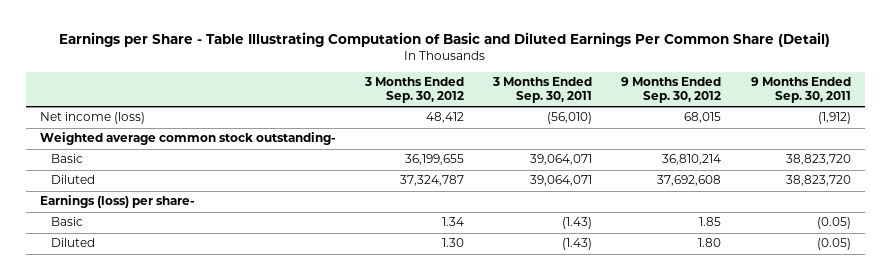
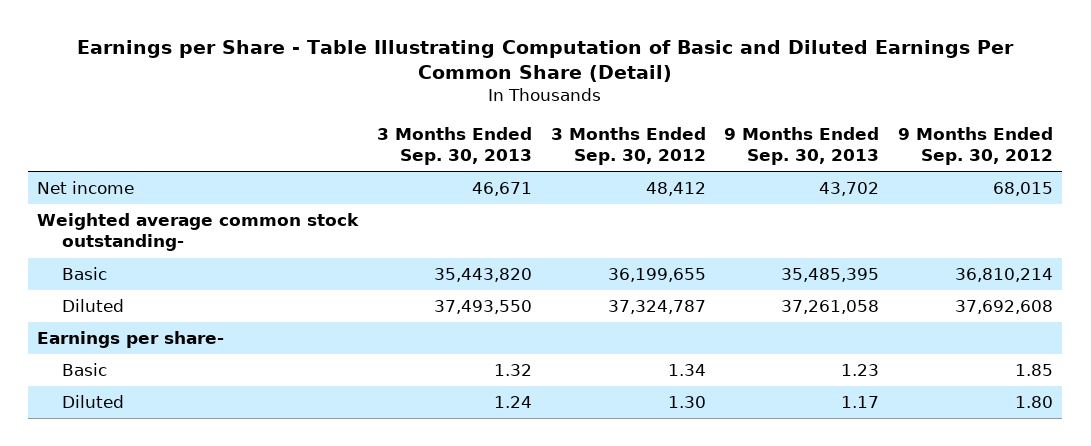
[492,77,593,104] 3 Months Ended Sep. 30, 2011 -> none
[750,77,851,104] 9 Months Ended Sep. 30, 2011 -> none
none -> [377,126,533,166] 3 Months Ended Sep. 30, 2013
none -> [724,126,880,166] 9 Months Ended Sep. 30, 2013
[40,112,146,125] Net income (loss) -> [37,181,135,195] Net income
[40,195,196,209] Earnings (loss) per share- -> [37,331,225,349] Earnings per share-

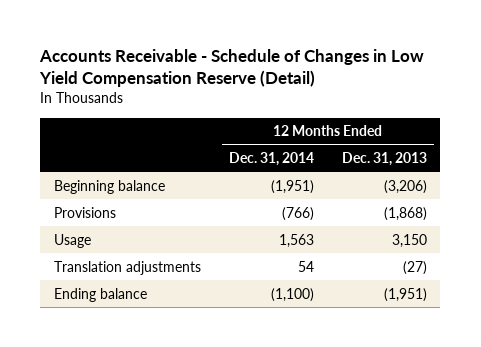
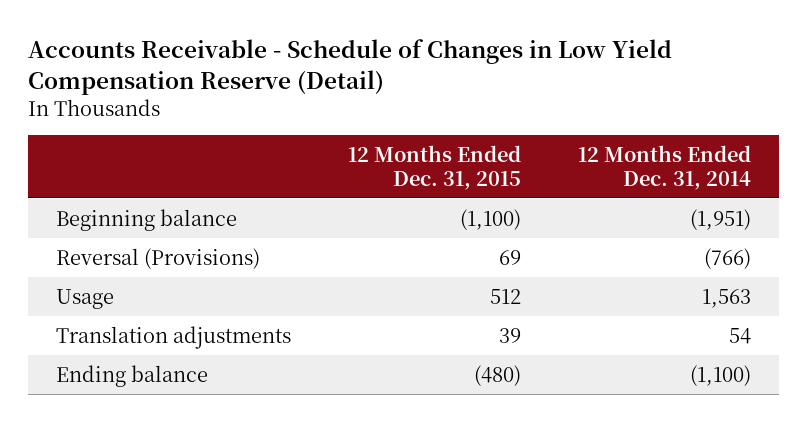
[341,152,427,167] Dec. 31, 2013 -> none
none -> [347,144,521,190] 12 Months Ended Dec. 31, 2015
[54,206,117,218] Provisions -> [56,247,261,269] Reversal (Provisions)

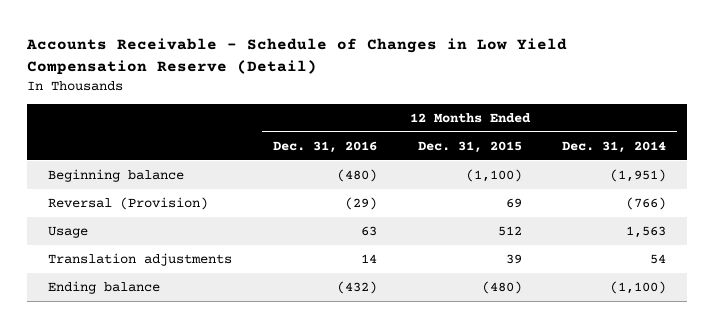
none -> [272,140,377,153] Dec. 31, 2016
[56,247,261,269] Reversal (Provisions) -> [47,196,208,210] Reversal (Provision)

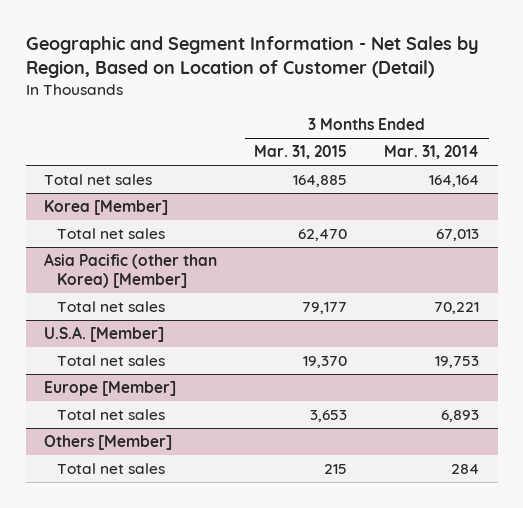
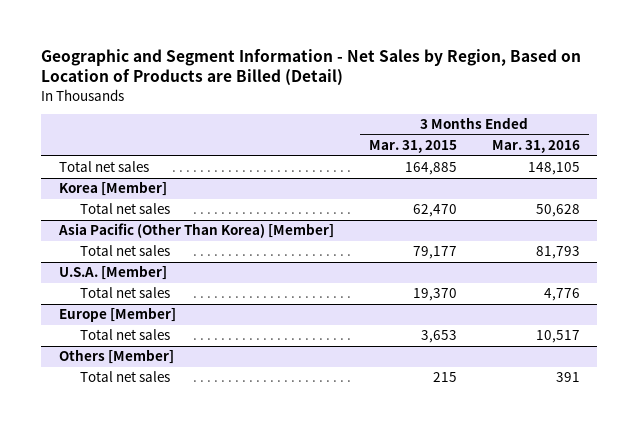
[25,35,479,79] Geographic and Segment Information - Net Sales by Region, Based on Location of Customer (Detail) -> [41,48,582,87] Geographic and Segment Information - Net Sales by Region, Based on Location of Products are Billed (Detail)
[384,145,480,160] Mar. 31, 2014 -> none
none -> [491,140,580,154] Mar. 31, 2016
[44,253,218,289] Asia Pacific (other than Korea) [Member] -> [57,223,334,239] Asia Pacific (Other Than Korea) [Member]

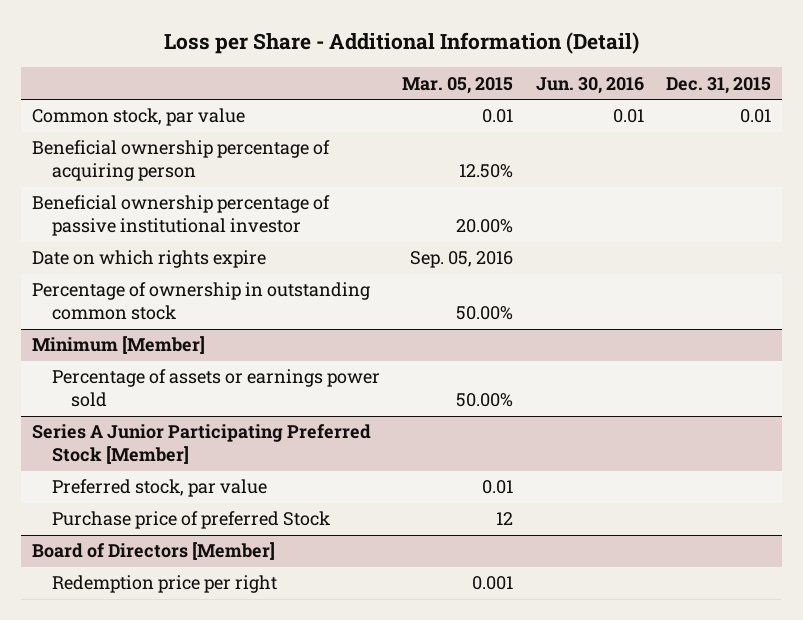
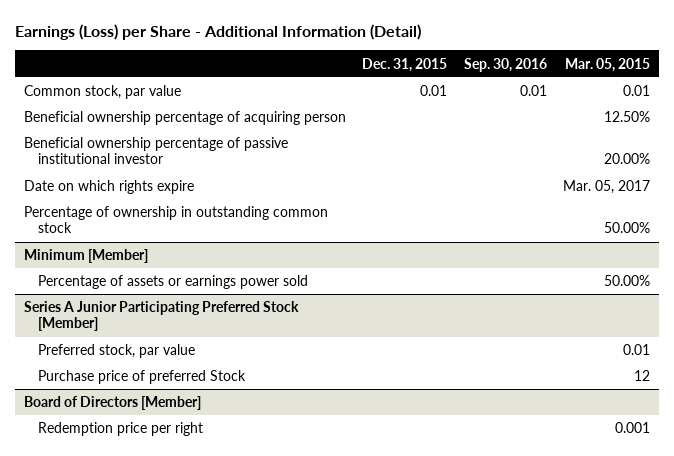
[163,32,639,55] Loss per Share - Additional Information (Detail) -> [15,23,422,40] Earnings (Loss) per Share - Additional Information (Detail)
[535,76,644,94] Jun. 30, 2016 -> none
none -> [463,57,547,72] Sep. 30, 2016
[410,251,514,269] Sep. 05, 2016 -> [563,180,651,195] Mar. 05, 2017

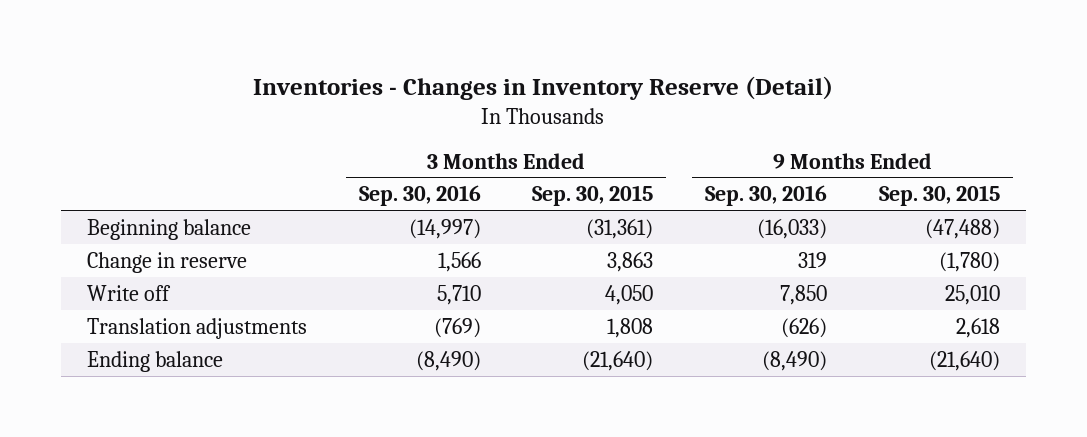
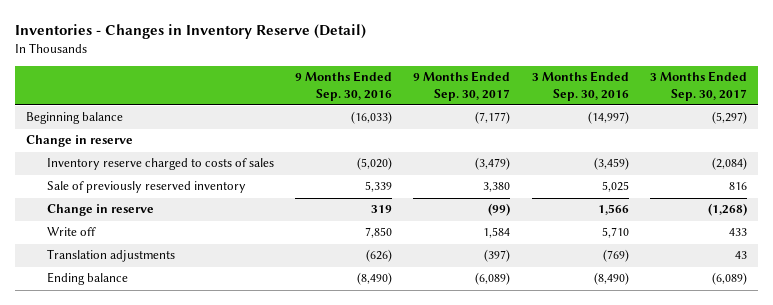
[532,185,654,207] Sep. 30, 2015 -> none
[878,185,1000,207] Sep. 30, 2015 -> none
none -> [413,71,511,101] 9 Months Ended Sep. 30, 2017
none -> [650,71,748,101] 3 Months Ended Sep. 30, 2017
none -> [26,135,134,148] Change in reserve
none -> [46,158,274,171] Inventory reserve charged to costs of sales
none -> [46,181,246,194] Sale of previously reserved inventory

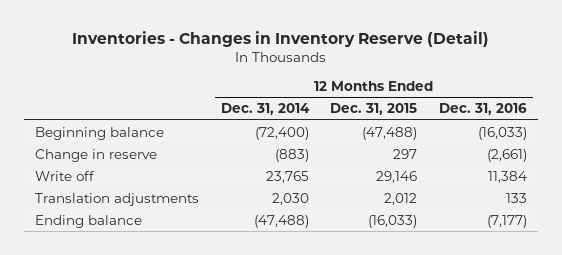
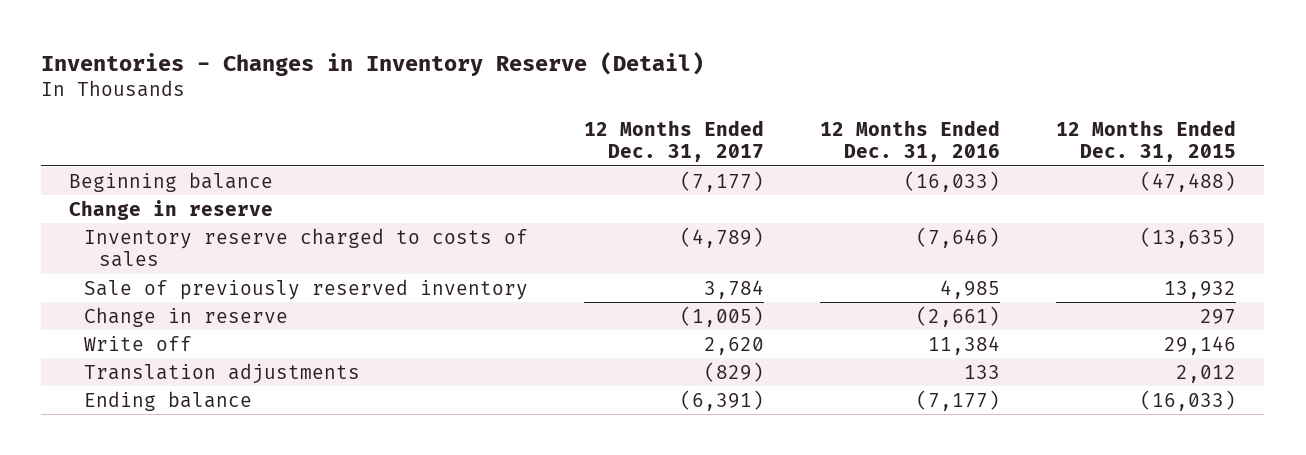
[220,103,310,116] Dec. 31, 2014 -> none
none -> [584,119,765,163] 12 Months Ended Dec. 31, 2017
none -> [69,199,274,220] Change in reserve
none -> [84,227,529,268] Inventory reserve charged to costs of sales
none -> [84,278,529,300] Sale of previously reserved inventory

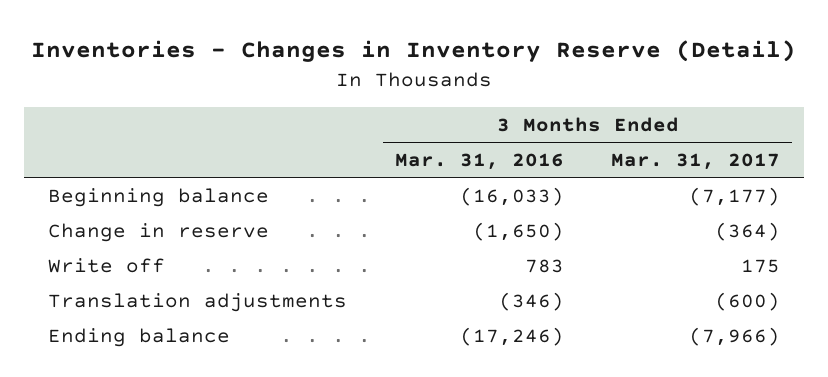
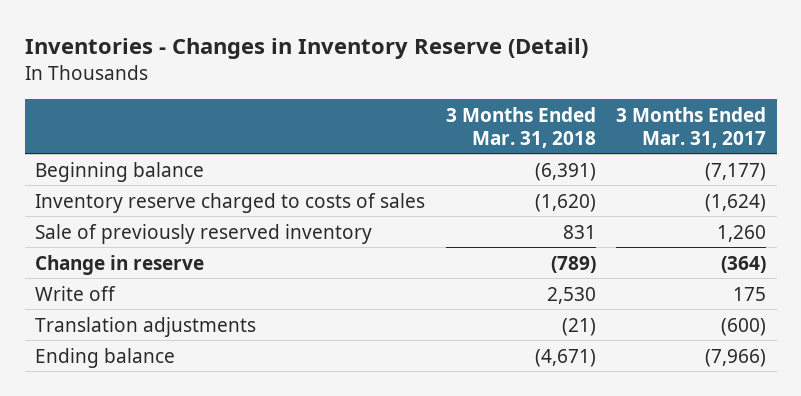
[394,152,564,170] Mar. 31, 2016 -> none
none -> [445,106,596,148] 3 Months Ended Mar. 31, 2018
none -> [35,192,426,213] Inventory reserve charged to costs of sales
none -> [35,223,373,244] Sale of previously reserved inventory

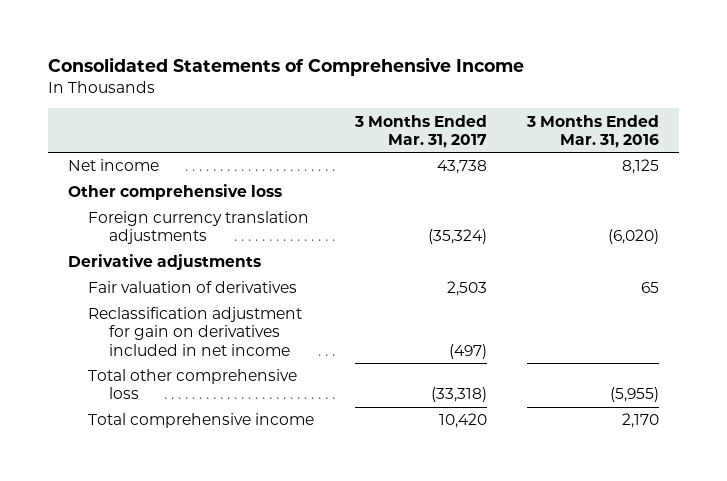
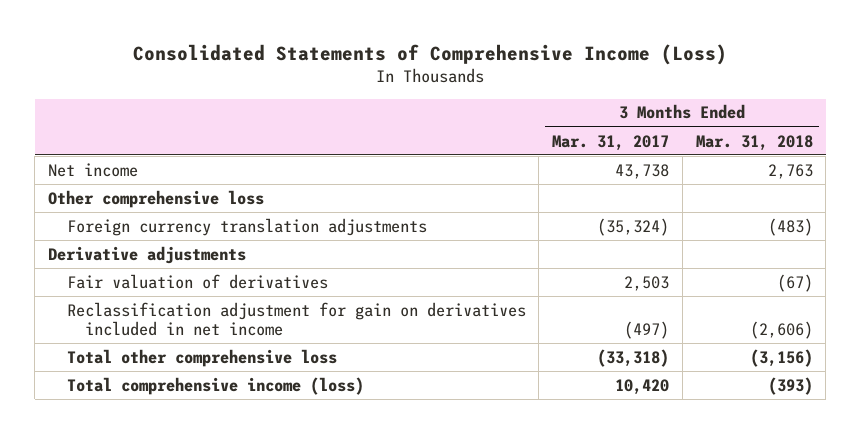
[48,56,525,76] Consolidated Statements of Comprehensive Income -> [133,44,728,66] Consolidated Statements of Comprehensive Income (Loss)
[526,114,660,148] 3 Months Ended Mar. 31, 2016 -> none
none -> [695,134,813,151] Mar. 31, 2018
[88,413,315,429] Total comprehensive income -> [66,376,364,395] Total comprehensive income (loss)

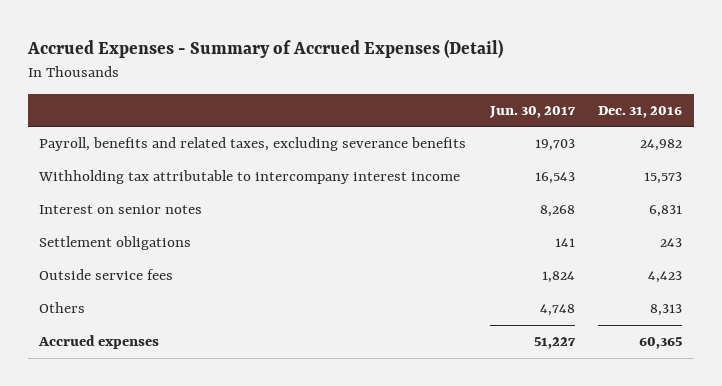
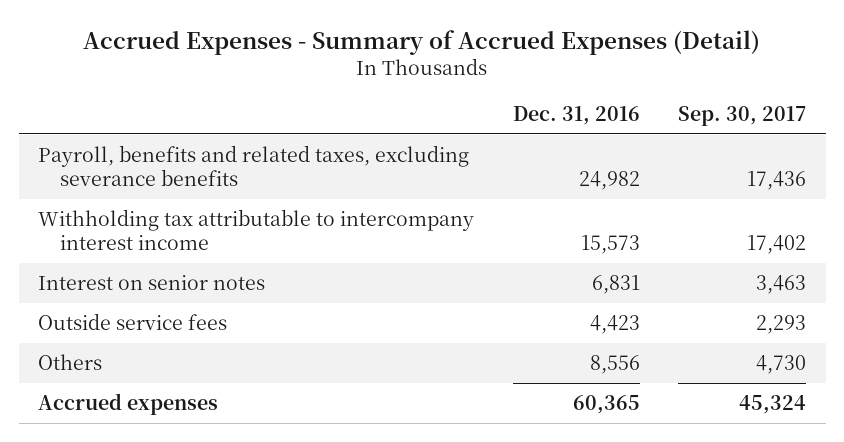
[488,105,576,118] Jun. 30, 2017 -> none
none -> [678,106,807,127] Sep. 30, 2017
[39,236,192,251] Settlement obligations -> none
[650,304,683,317] 8,313 -> [589,354,640,374] 8,556

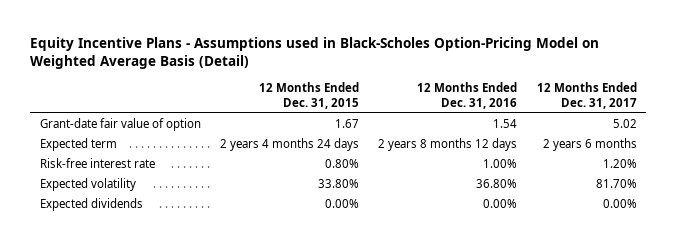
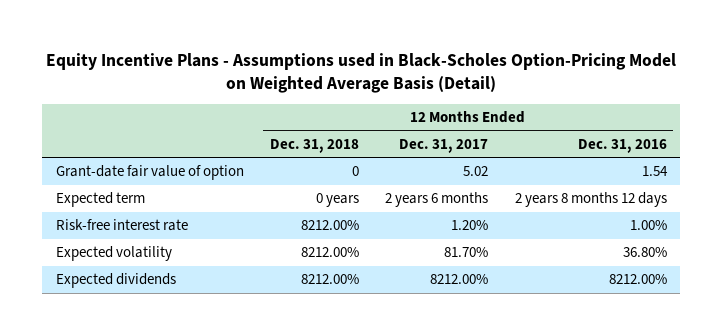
[259,82,360,110] 12 Months Ended Dec. 31, 2015 -> none
none -> [269,138,359,153] Dec. 31, 2018
[483,199,518,209] 0.00% -> [608,274,667,285] 8212.00%
[602,199,637,209] 0.00% -> [430,274,489,285] 8212.00%

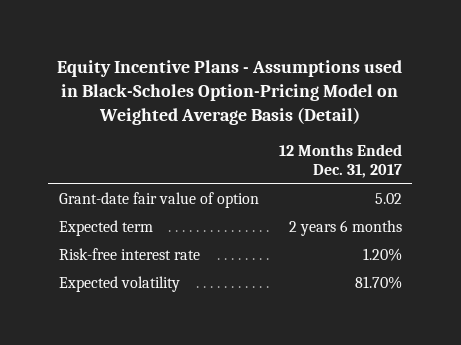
[269,138,359,153] Dec. 31, 2018 -> none
[577,138,667,153] Dec. 31, 2016 -> none
[55,273,176,289] Expected dividends -> none

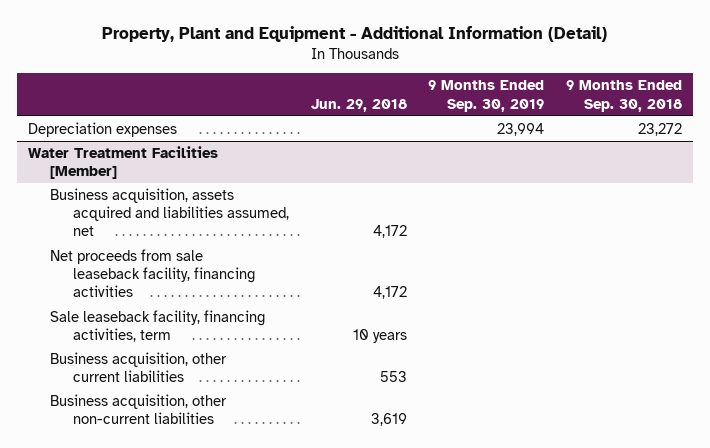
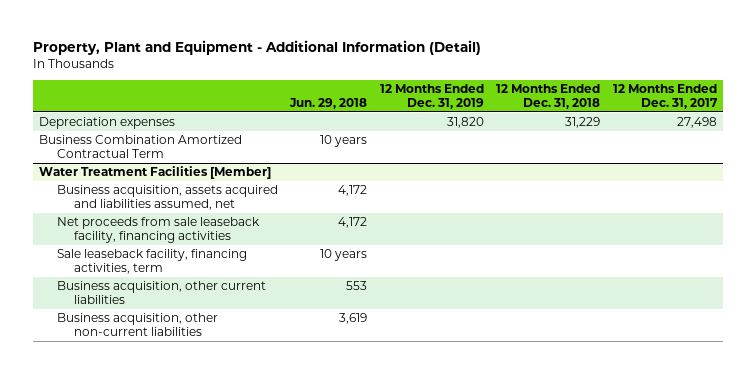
[428,80,545,112] 9 Months Ended Sep. 30, 2019 -> none
[565,80,682,112] 9 Months Ended Sep. 30, 2018 -> none
none -> [379,83,484,109] 12 Months Ended Dec. 31, 2019
none -> [496,83,601,109] 12 Months Ended Dec. 31, 2018
none -> [612,83,718,109] 12 Months Ended Dec. 31, 2017
none -> [39,134,243,159] Business Combination Amortized Contractual Term

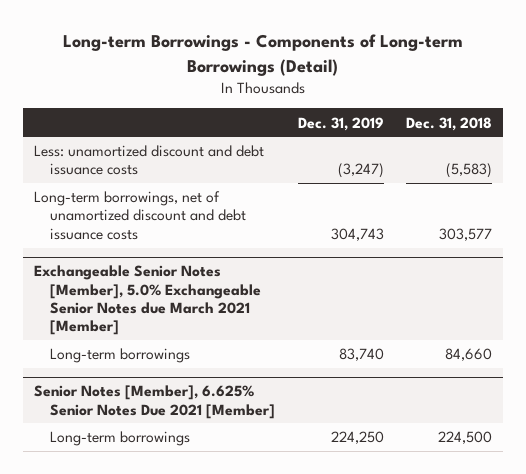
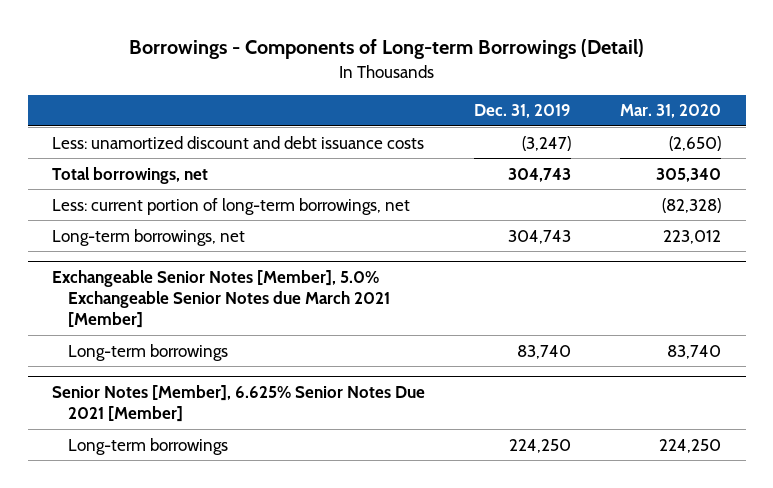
[63,34,464,76] Long-term Borrowings - Components of Long-term Borrowings (Detail) -> [128,39,644,60] Borrowings - Components of Long-term Borrowings (Detail)
[406,116,493,131] Dec. 31, 2018 -> none
none -> [620,104,722,119] Mar. 31, 2020
none -> [52,166,209,184] Total borrowings, net
none -> [52,197,411,215] Less: current portion of long-term borrowings, net
[34,191,247,240] Long-term borrowings, net of unamortized discount and debt issuance costs -> [52,228,246,246] Long-term borrowings, net

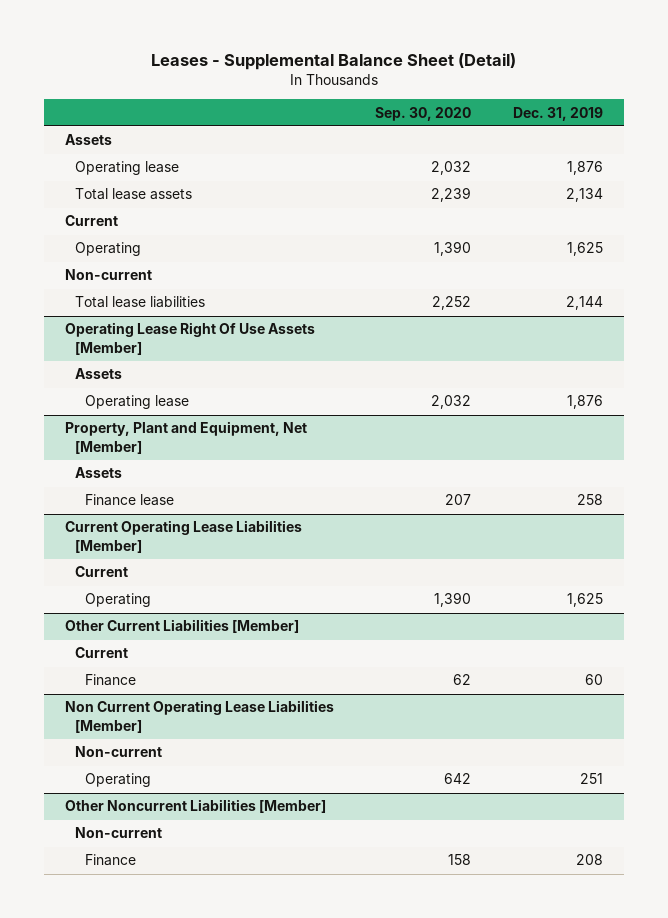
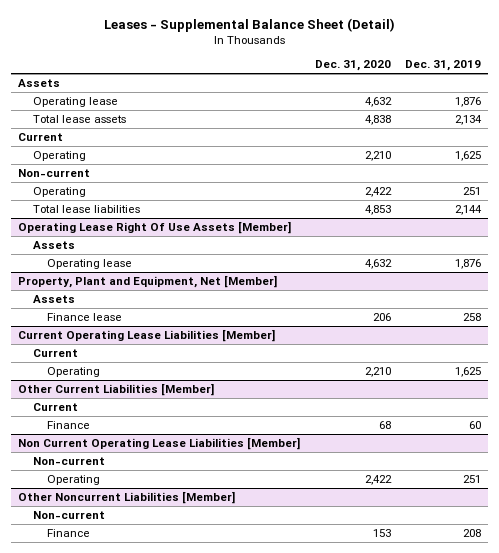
[375,106,472,121] Sep. 30, 2020 -> none
none -> [314,60,391,72] Dec. 31, 2020
none -> [32,186,86,197] Operating

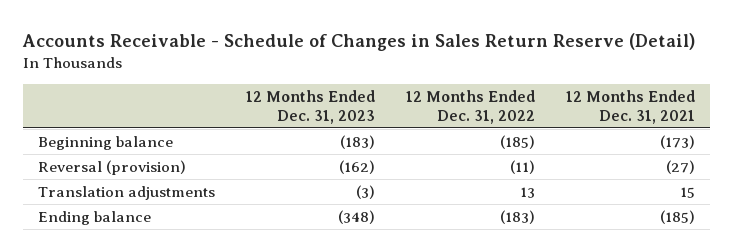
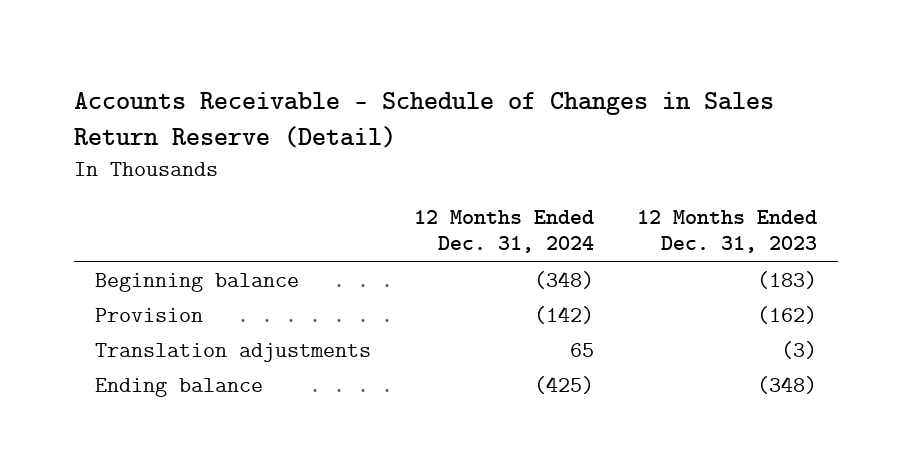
[405,89,535,124] 12 Months Ended Dec. 31, 2022 -> none
[565,89,695,124] 12 Months Ended Dec. 31, 2021 -> none
none -> [413,209,594,254] 12 Months Ended Dec. 31, 2024
[38,159,187,175] Reversal (provision) -> [95,307,204,322] Provision

